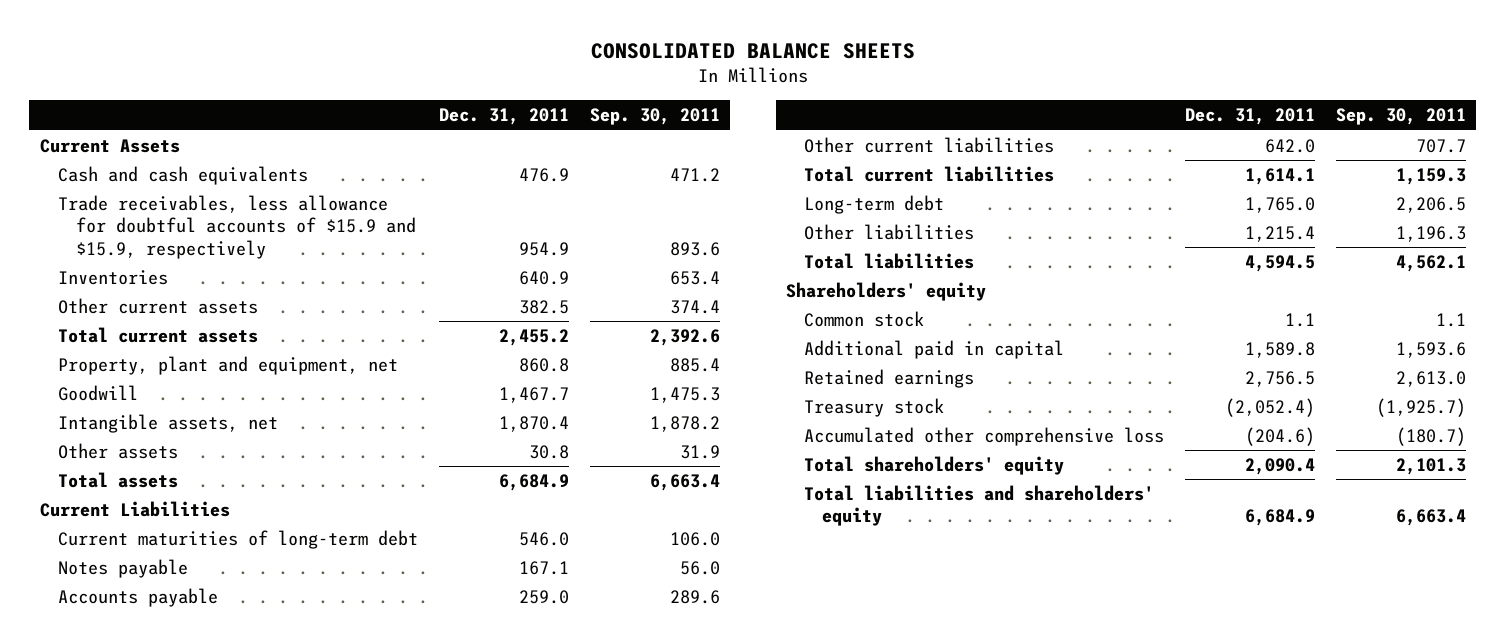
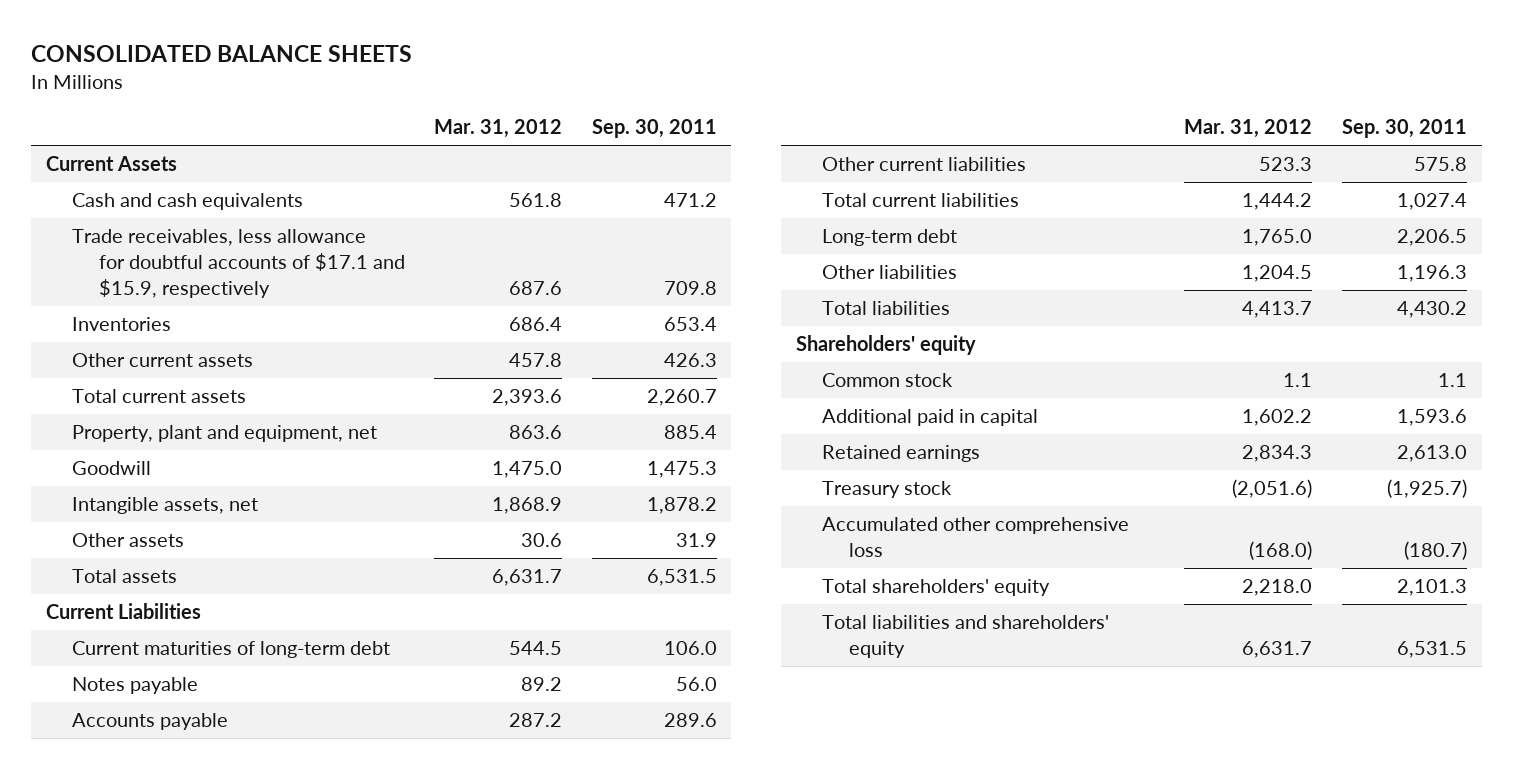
[438,108,569,126] Dec. 31, 2011 -> none
none -> [434,119,563,139] Mar. 31, 2012
[58,194,417,259] Trade receivables, less allowance for doubtful accounts of $15.9 and $15.9, respectively -> [72,229,405,298] Trade receivables, less allowance for doubtful accounts of $17.1 and $15.9, respectively
[669,241,720,256] 893.6 -> [663,280,717,295] 709.8
[669,299,720,314] 374.4 -> [663,353,717,368] 426.3
[649,328,720,346] 2,392.6 -> [646,389,717,407] 2,260.7
[649,473,720,491] 6,663.4 -> [646,569,717,587] 6,531.5
[1415,138,1466,153] 707.7 -> [1413,157,1467,172] 575.8
[1395,167,1466,185] 1,159.3 -> [1396,193,1467,211] 1,027.4
[1395,254,1466,272] 4,562.1 -> [1396,301,1467,319] 4,430.2
[1395,509,1466,527] 6,663.4 -> [1396,640,1467,658] 6,531.5

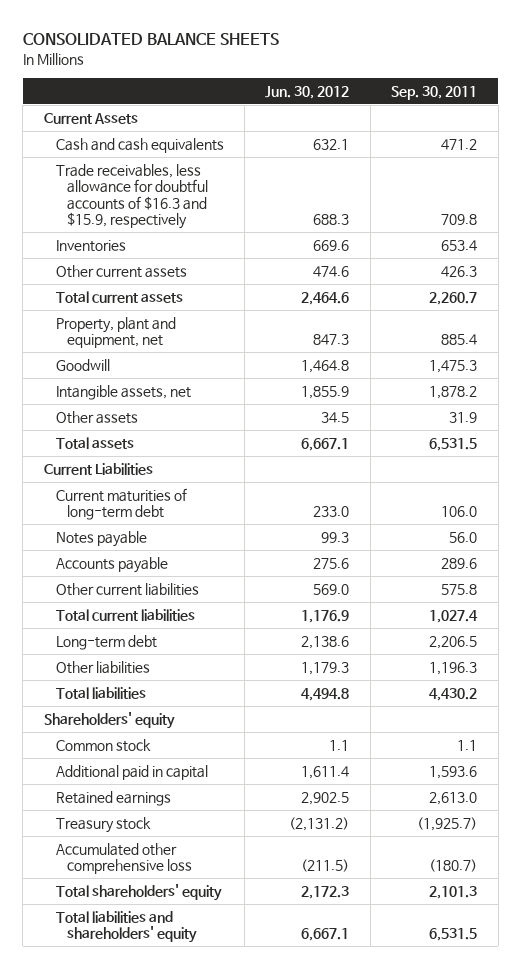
[434,119,563,139] Mar. 31, 2012 -> none
none -> [265,85,350,99] Jun. 30, 2012
[72,229,405,298] Trade receivables, less allowance for doubtful accounts of $17.1 and $15.9, respectively -> [55,164,209,229] Trade receivables, less allowance for doubtful accounts of $16.3 and $15.9, respectively

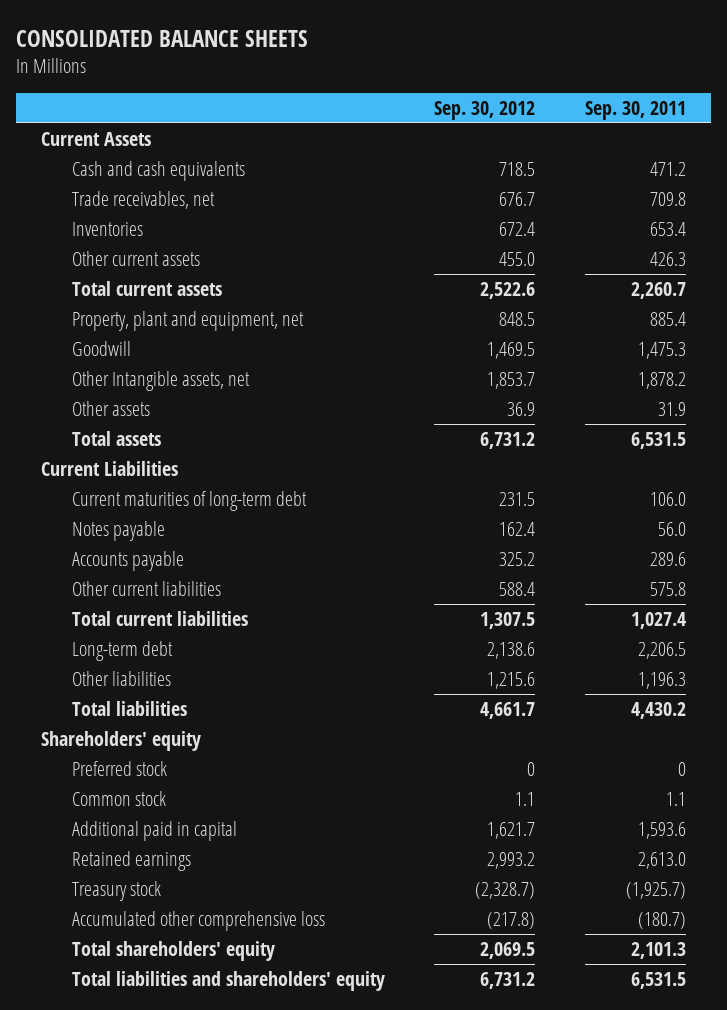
[265,85,350,99] Jun. 30, 2012 -> none
none -> [434,100,536,120] Sep. 30, 2012
[55,164,209,229] Trade receivables, less allowance for doubtful accounts of $16.3 and $15.9, respectively -> [71,190,215,209] Trade receivables, net
[55,385,191,401] Intangible assets, net -> [71,370,250,391] Other Intangible assets, net
none -> [71,760,167,776] Preferred stock

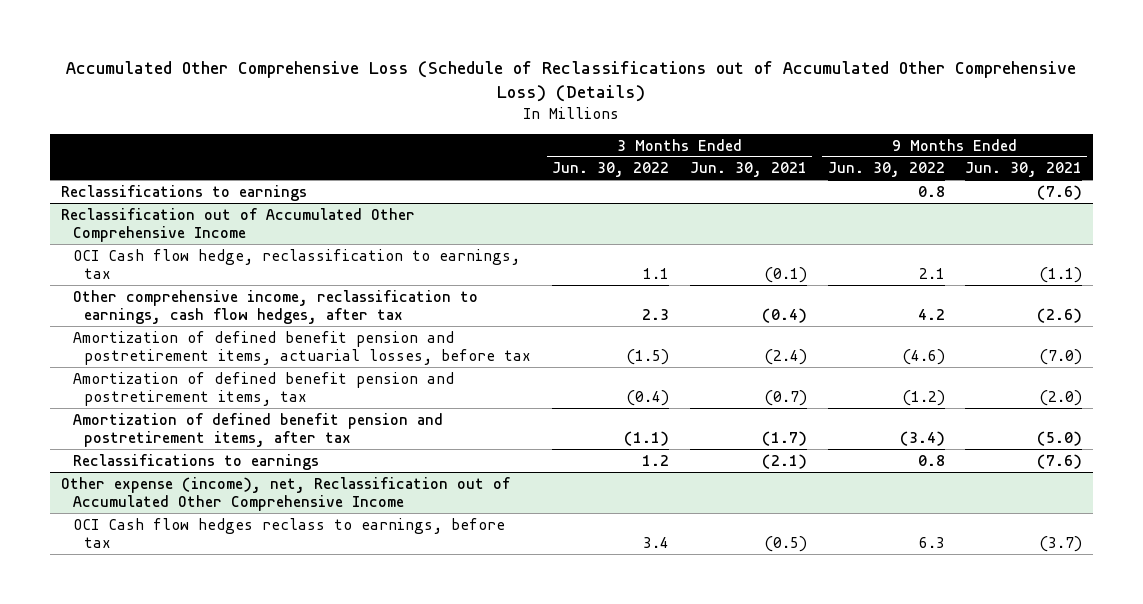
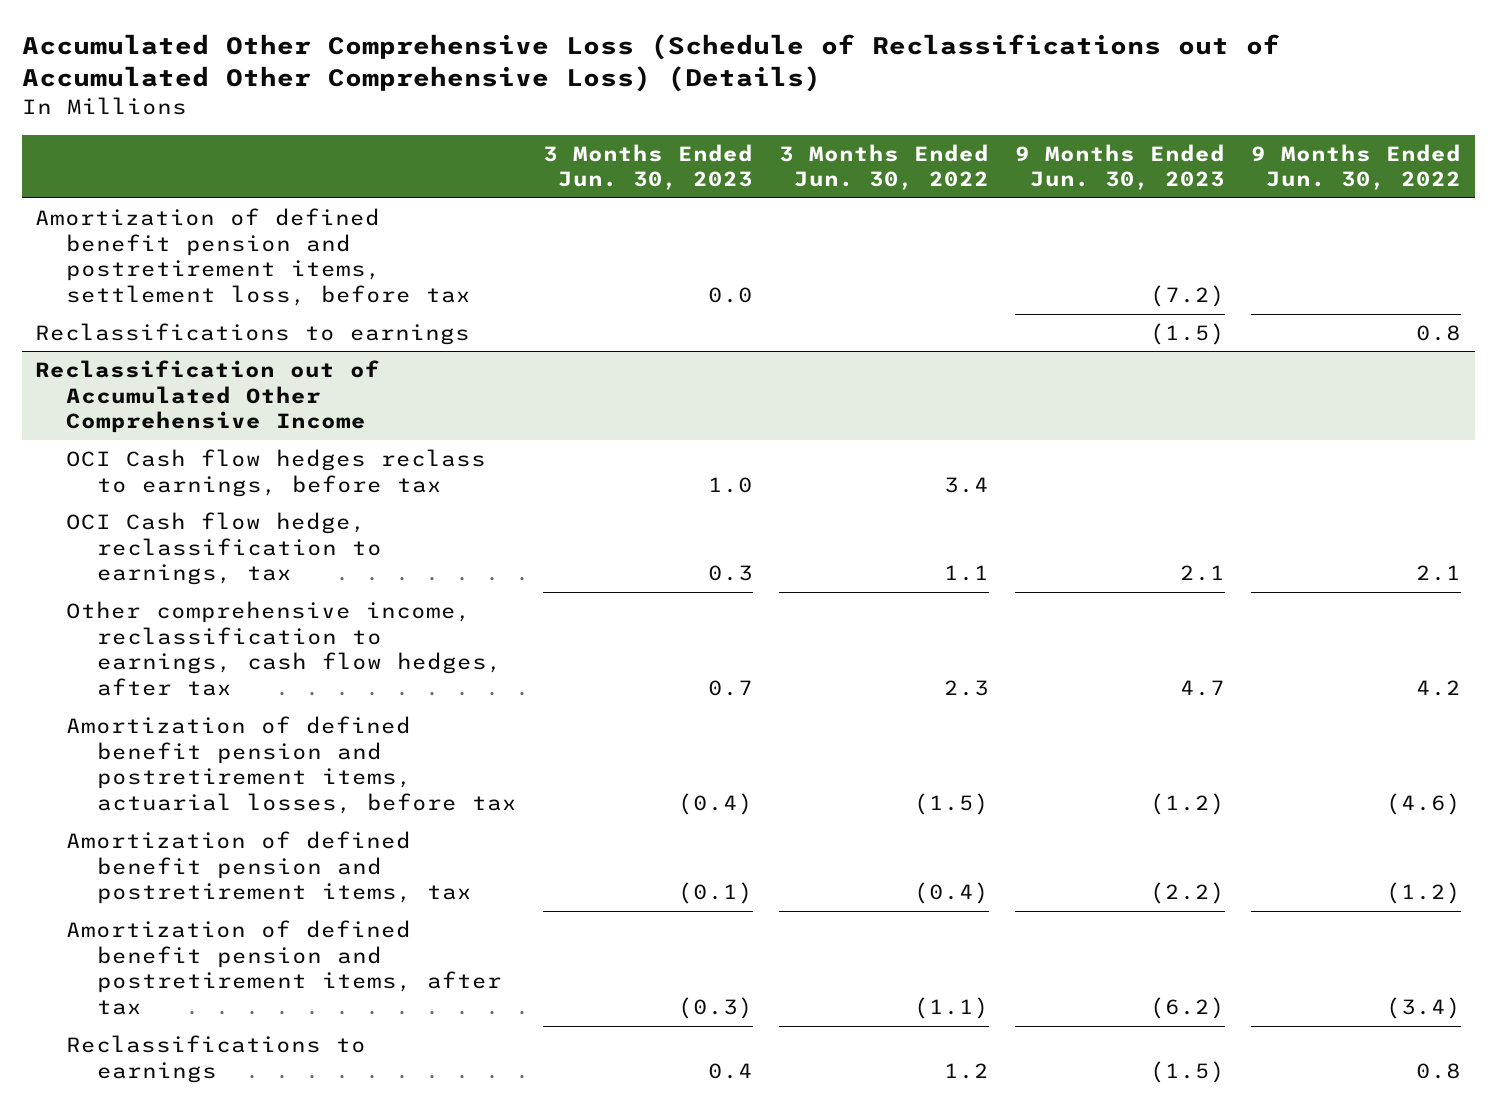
[689,162,807,178] Jun. 30, 2021 -> none
[965,162,1083,178] Jun. 30, 2021 -> none
none -> [542,143,753,191] 3 Months Ended Jun. 30, 2023
none -> [1015,143,1226,191] 9 Months Ended Jun. 30, 2023
none -> [35,207,471,307] Amortization of defined benefit pension and postretirement items, settlement loss, before tax
none -> [65,448,486,497] OCI Cash flow hedges reclass to earnings, before tax
[60,476,510,512] Other expense (income), net, Reclassification out of Accumulated Other Comprehensive Income -> none
[72,517,505,549] OCI Cash flow hedges reclass to earnings, before tax -> none

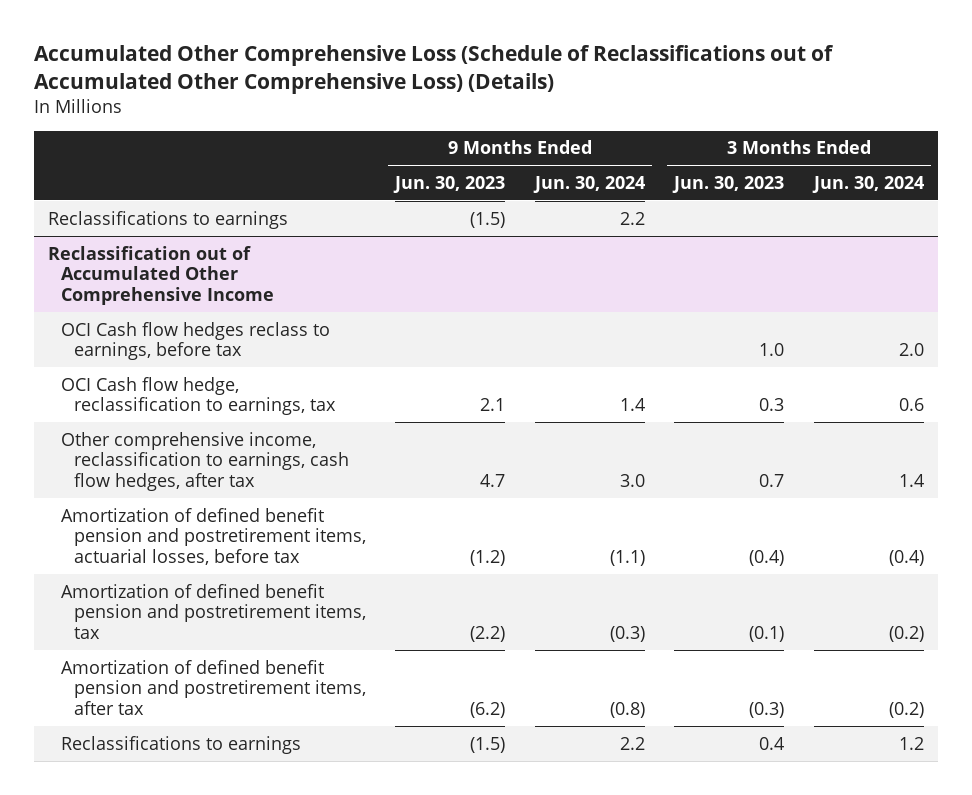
[778,143,989,191] 3 Months Ended Jun. 30, 2022 -> none
[1251,143,1462,191] 9 Months Ended Jun. 30, 2022 -> none
none -> [532,175,645,193] Jun. 30, 2024
none -> [811,175,924,193] Jun. 30, 2024
[35,207,471,307] Amortization of defined benefit pension and postretirement items, settlement loss, before tax -> none

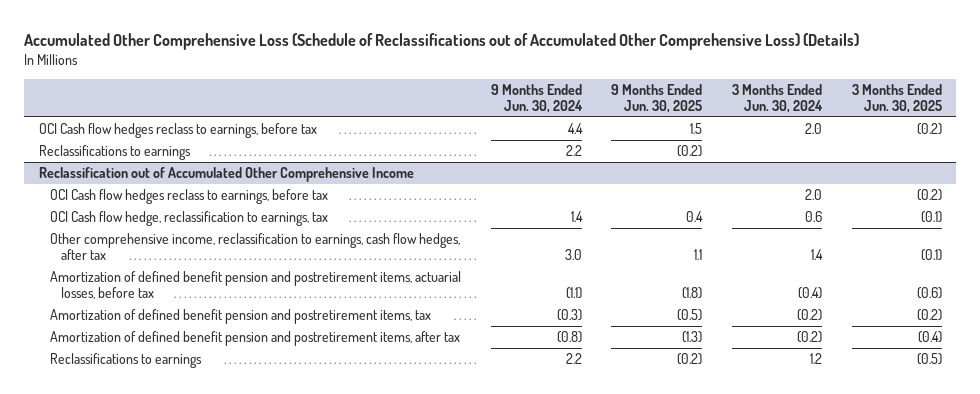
[393,175,506,193] Jun. 30, 2023 -> none
[672,175,785,193] Jun. 30, 2023 -> none
none -> [611,83,703,113] 9 Months Ended Jun. 30, 2025
none -> [851,83,942,113] 3 Months Ended Jun. 30, 2025
none -> [38,123,317,139] OCI Cash flow hedges reclass to earnings, before tax

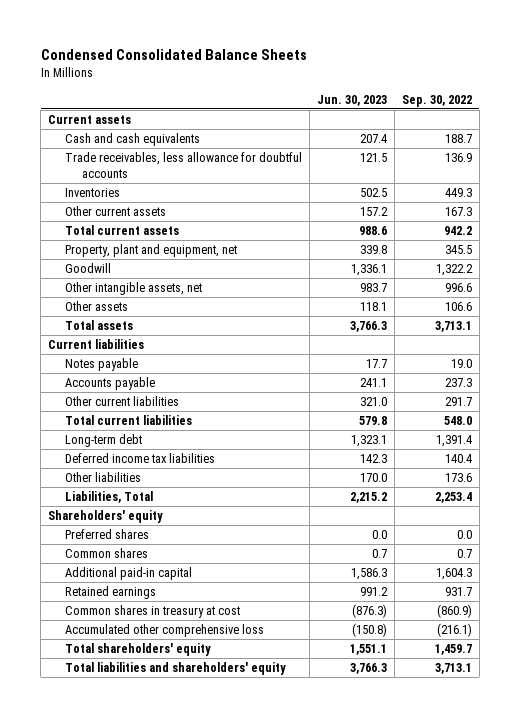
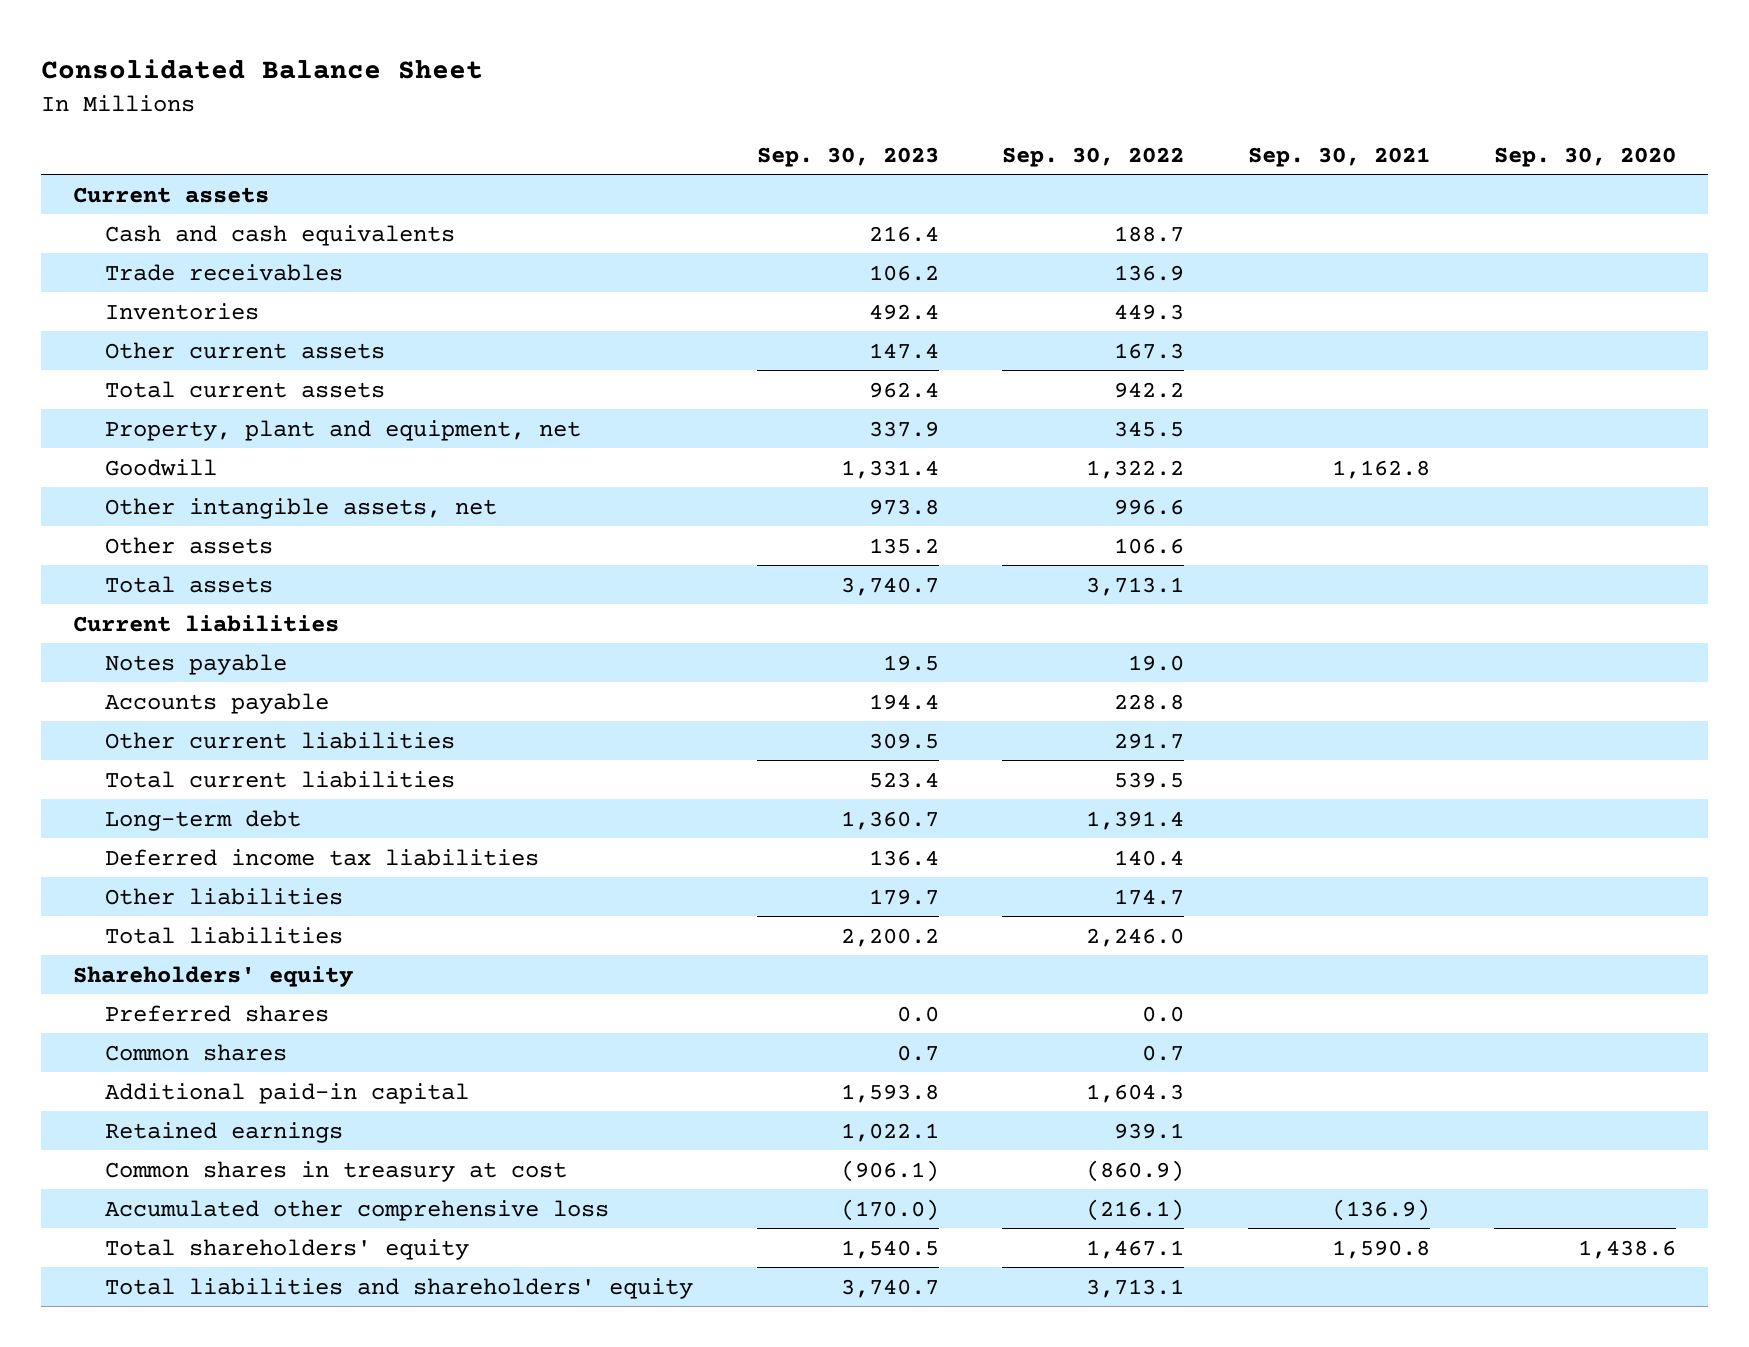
[40,49,307,61] Condensed Consolidated Balance Sheets -> [40,59,483,80] Consolidated Balance Sheet
[316,94,387,106] Jun. 30, 2023 -> none
none -> [756,146,939,167] Sep. 30, 2023
none -> [1248,146,1431,167] Sep. 30, 2021
none -> [1494,146,1677,167] Sep. 30, 2020
[64,152,302,178] Trade receivables, less allowance for doubtful accounts -> [104,263,343,281] Trade receivables
[444,378,472,388] 237.3 -> [1114,693,1185,710] 228.8
[443,416,472,426] 548.0 -> [1114,771,1185,788] 539.5
[444,473,472,483] 173.6 -> [1114,888,1185,905] 174.7
[64,491,153,504] Liabilities, Total -> [104,926,343,944] Total liabilities
[434,492,472,504] 2,253.4 -> [1086,927,1185,947] 2,246.0
[444,587,472,597] 931.7 -> [1114,1122,1185,1139] 939.1
[434,644,472,656] 1,459.7 -> [1086,1239,1185,1259] 1,467.1

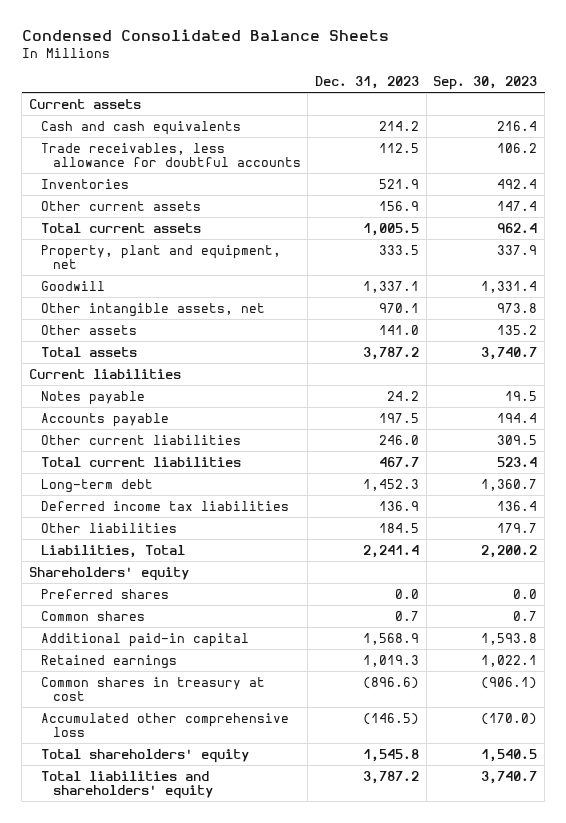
[40,59,483,80] Consolidated Balance Sheet -> [21,29,389,42] Condensed Consolidated Balance Sheets
[1002,146,1185,167] Sep. 30, 2022 -> none
[1248,146,1431,167] Sep. 30, 2021 -> none
[1494,146,1677,167] Sep. 30, 2020 -> none
none -> [315,76,420,90] Dec. 31, 2023
[104,263,343,281] Trade receivables -> [40,142,301,168] Trade receivables, less allowance for doubtful accounts
[104,926,343,944] Total liabilities -> [40,544,185,558] Liabilities, Total

